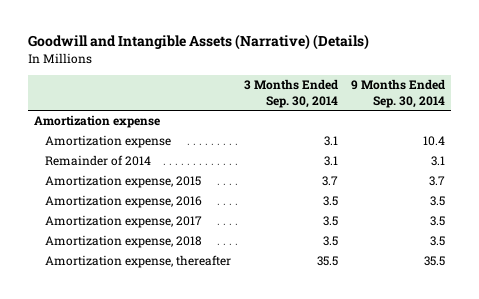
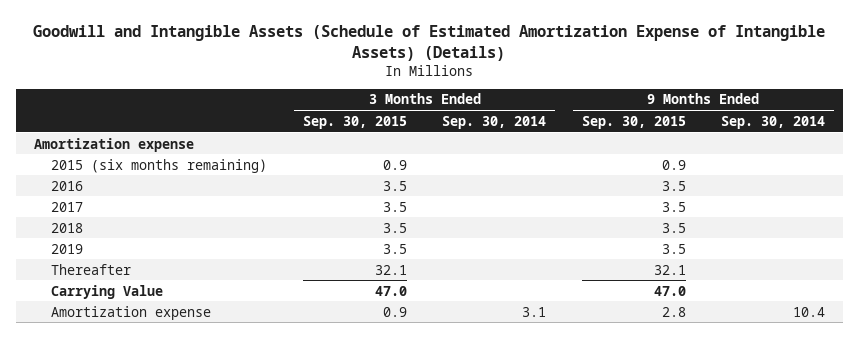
[27,34,369,51] Goodwill and Intangible Assets (Narrative) (Details) -> [33,24,826,61] Goodwill and Intangible Assets (Schedule of Estimated Amortization Expense of Intangible Assets) (Details)
none -> [302,115,407,129] Sep. 30, 2015
none -> [581,115,686,129] Sep. 30, 2015
none -> [51,158,268,173] 2015 (six months remaining)
none -> [51,180,84,191] 2016
none -> [51,201,84,212] 2017
none -> [51,222,84,233] 2018
none -> [51,243,84,254] 2019
none -> [51,263,132,275] Thereafter
none -> [51,284,164,299] Carrying Value
[45,155,152,167] Remainder of 2014 -> none
[45,175,202,189] Amortization expense, 2015 -> none
[45,195,203,209] Amortization expense, 2016 -> none
[45,215,203,229] Amortization expense, 2017 -> none
[45,235,203,249] Amortization expense, 2018 -> none
[45,255,232,269] Amortization expense, thereafter -> none

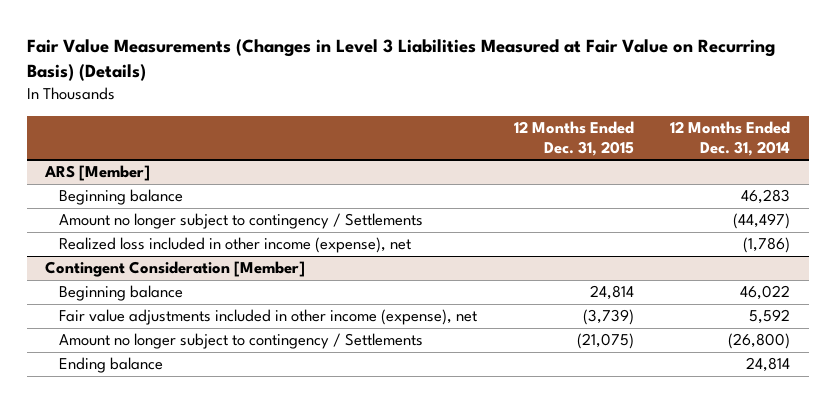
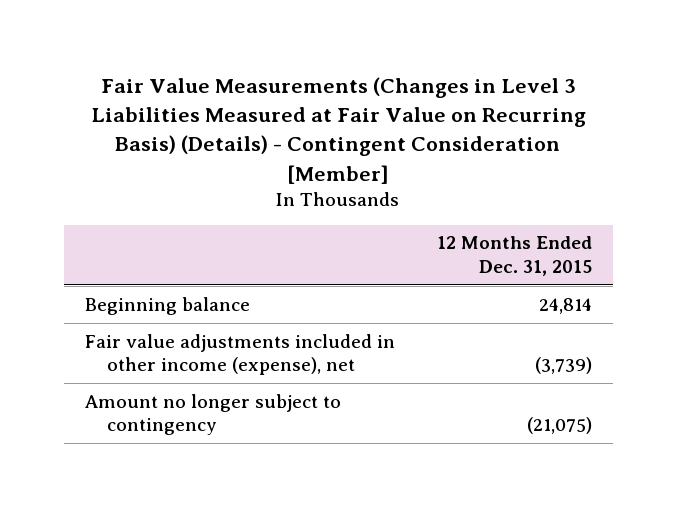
[26,39,775,82] Fair Value Measurements (Changes in Level 3 Liabilities Measured at Fair Value on Recurring Basis) (Details) -> [91,77,587,184] Fair Value Measurements (Changes in Level 3 Liabilities Measured at Fair Value on Recurring Basis) (Details) - Contingent Consideration [Member]
[670,120,791,156] 12 Months Ended Dec. 31, 2014 -> none
[44,165,151,182] ARS [Member] -> none
[58,189,183,206] Beginning balance -> none
[58,213,423,230] Amount no longer subject to contingency / Settlements -> none
[58,237,411,254] Realized loss included in other income (expense), net -> none
[45,261,306,278] Contingent Consideration [Member] -> none
[58,357,163,374] Ending balance -> none
[58,333,423,350] Amount no longer subject to contingency / Settlements -> [84,393,341,436] Amount no longer subject to contingency

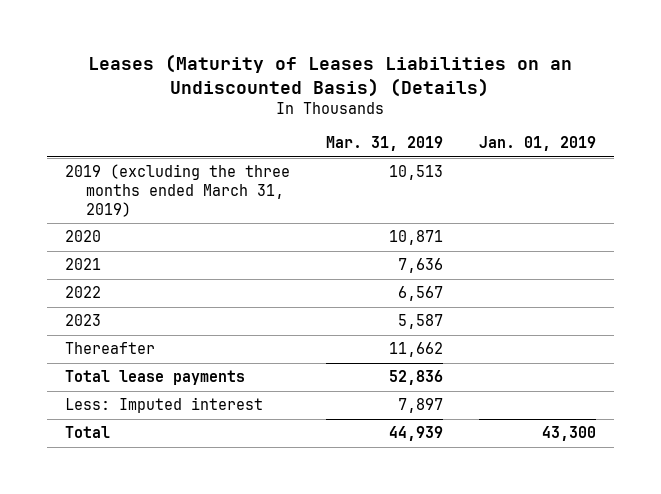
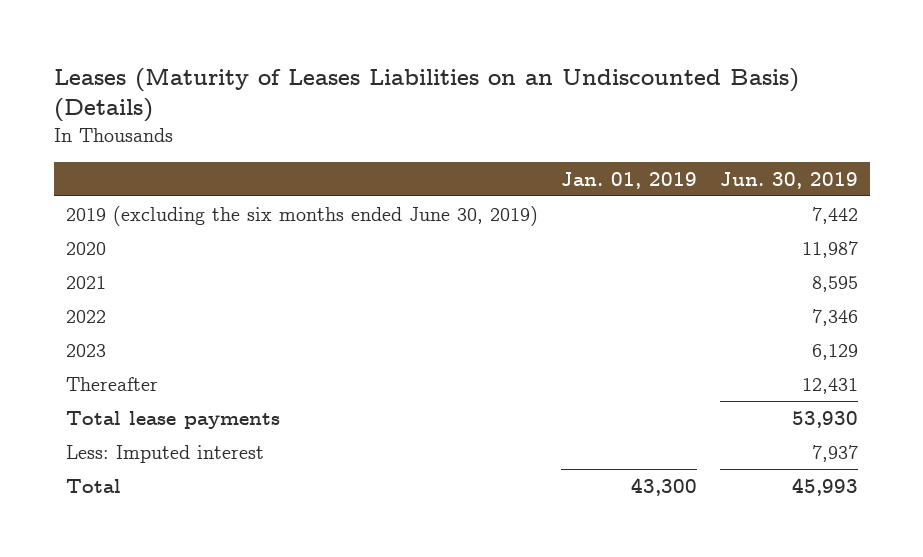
[325,136,443,152] Mar. 31, 2019 -> none
none -> [719,171,858,189] Jun. 30, 2019
[64,164,290,217] 2019 (excluding the three months ended March 31, 2019) -> [65,205,538,226] 2019 (excluding the six months ended June 30, 2019)

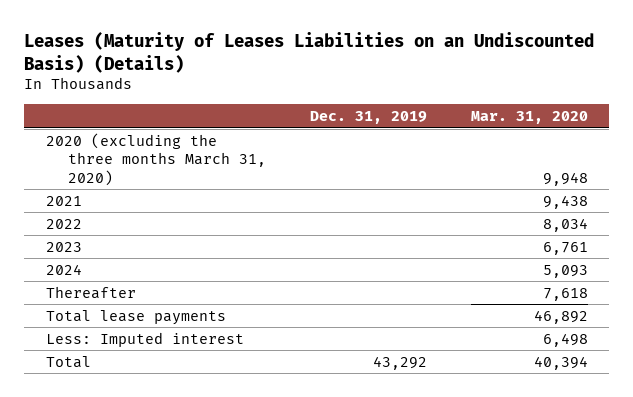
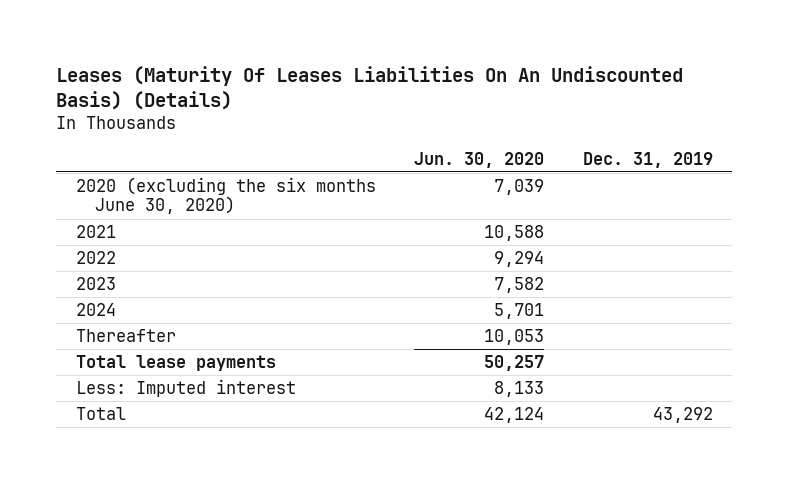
[23,31,594,73] Leases (Maturity of Leases Liabilities on an Undiscounted Basis) (Details) -> [56,65,684,111] Leases (Maturity Of Leases Liabilities On An Undiscounted Basis) (Details)
[470,111,588,125] Mar. 31, 2020 -> none
none -> [414,151,545,168] Jun. 30, 2020
[45,132,267,186] 2020 (excluding the three months March 31, 2020) -> [75,177,376,215] 2020 (excluding the six months June 30, 2020)

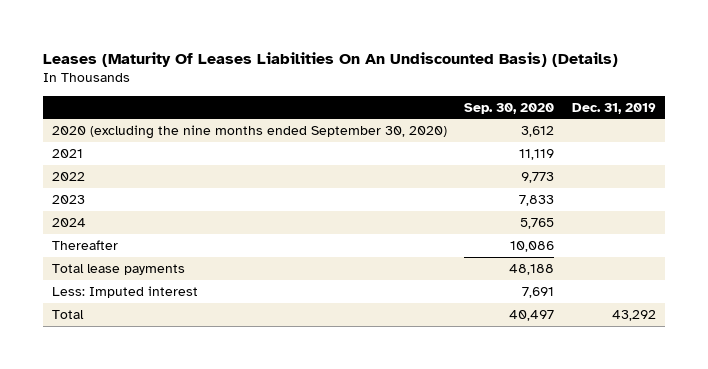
[414,151,545,168] Jun. 30, 2020 -> none
none -> [464,102,555,114] Sep. 30, 2020
[75,177,376,215] 2020 (excluding the six months June 30, 2020) -> [51,124,447,139] 2020 (excluding the nine months ended September 30, 2020)

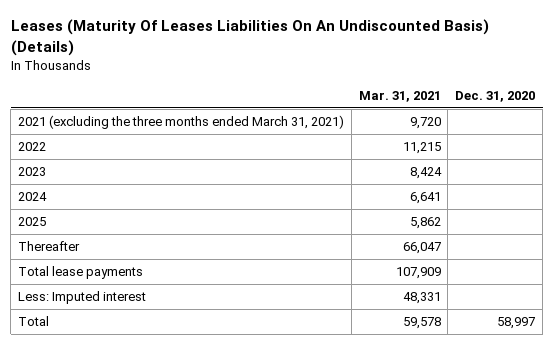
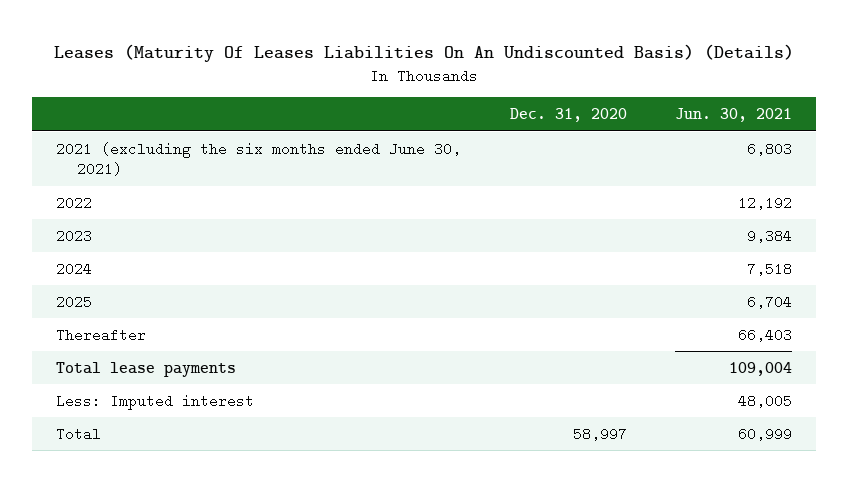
[358,91,441,103] Mar. 31, 2021 -> none
none -> [674,108,792,123] Jun. 30, 2021
[18,115,345,130] 2021 (excluding the three months ended March 31, 2021) -> [56,141,462,177] 2021 (excluding the six months ended June 30, 2021)

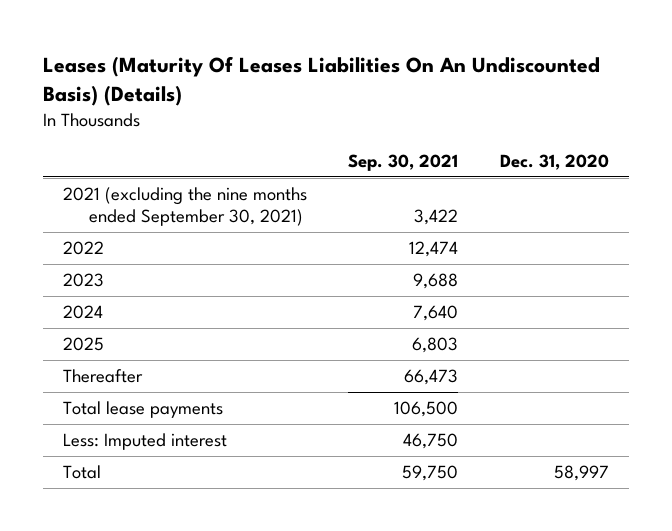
[674,108,792,123] Jun. 30, 2021 -> none
none -> [348,154,459,172] Sep. 30, 2021
[56,141,462,177] 2021 (excluding the six months ended June 30, 2021) -> [63,187,308,227] 2021 (excluding the nine months ended September 30, 2021)

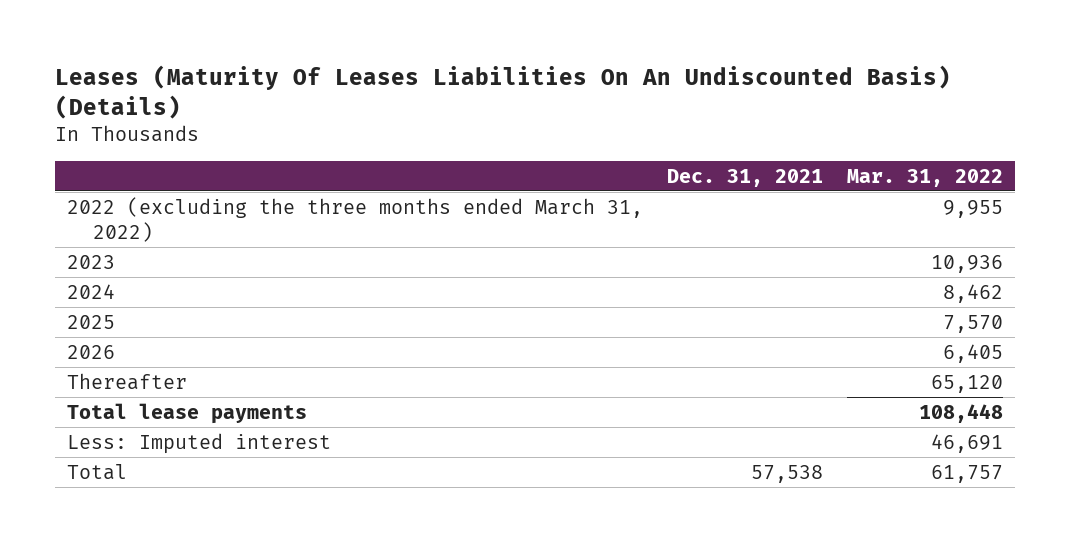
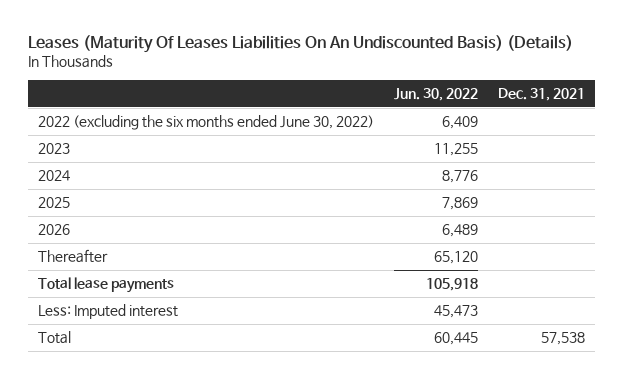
[847,168,1004,187] Mar. 31, 2022 -> none
none -> [393,88,478,102] Jun. 30, 2022
[67,196,644,242] 2022 (excluding the three months ended March 31, 2022) -> [37,115,374,131] 2022 (excluding the six months ended June 30, 2022)

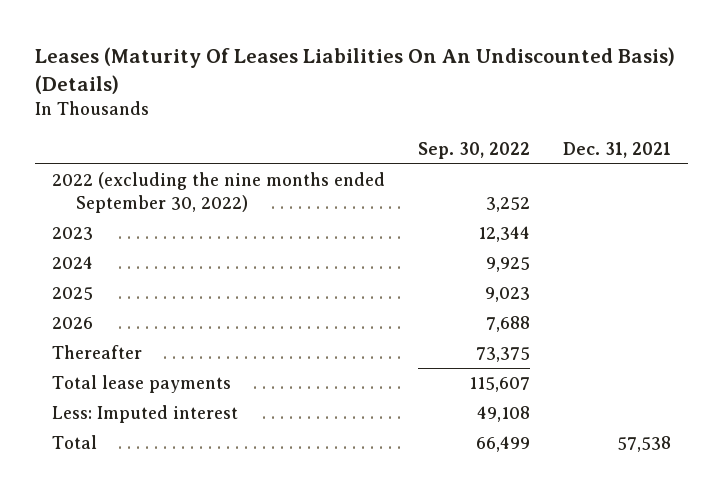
[393,88,478,102] Jun. 30, 2022 -> none
none -> [418,141,531,159] Sep. 30, 2022
[37,115,374,131] 2022 (excluding the six months ended June 30, 2022) -> [51,172,385,213] 2022 (excluding the nine months ended September 30, 2022)

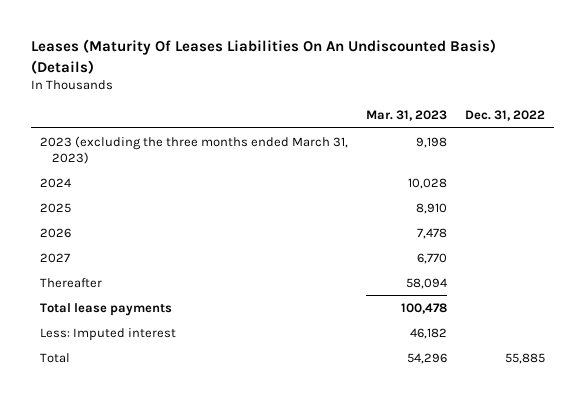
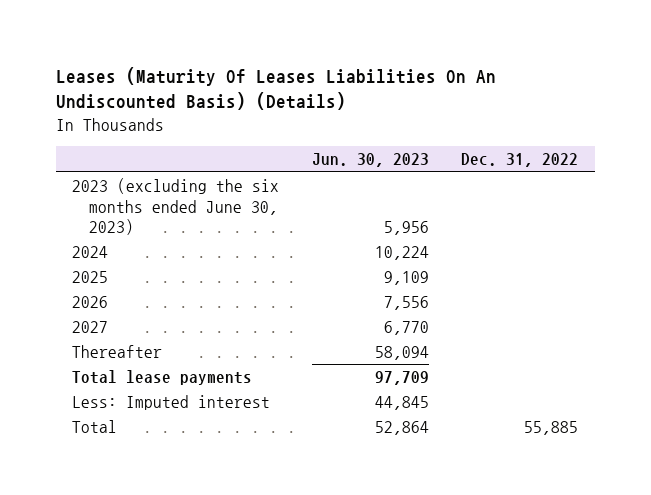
[365,110,447,122] Mar. 31, 2023 -> none
none -> [311,153,429,168] Jun. 30, 2023
[39,135,348,164] 2023 (excluding the three months ended March 31, 2023) -> [72,177,280,236] 2023 (excluding the six months ended June 30, 2023)

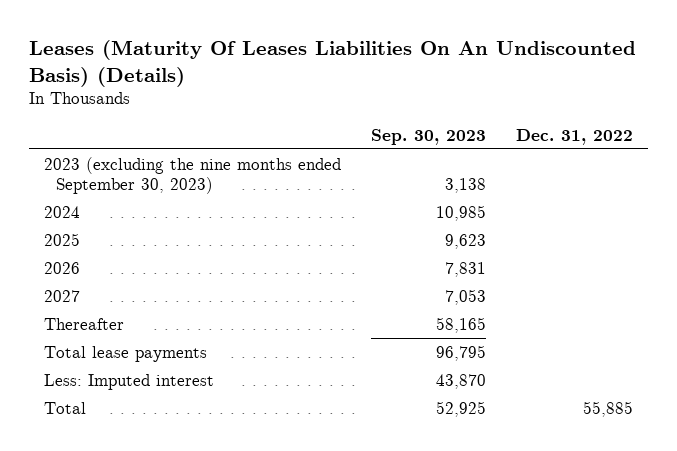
[311,153,429,168] Jun. 30, 2023 -> none
none -> [371,128,487,145] Sep. 30, 2023
[72,177,280,236] 2023 (excluding the six months ended June 30, 2023) -> [44,156,342,194] 2023 (excluding the nine months ended September 30, 2023)

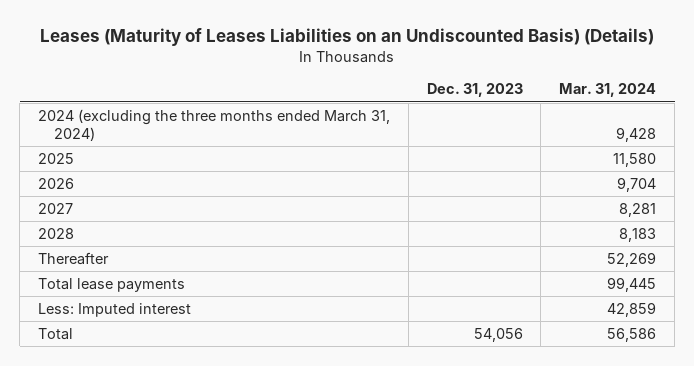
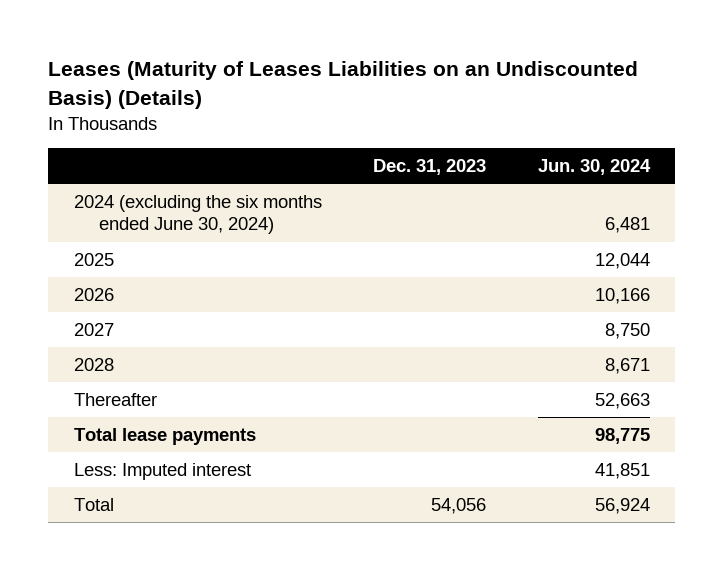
[559,83,657,98] Mar. 31, 2024 -> none
none -> [537,158,651,175] Jun. 30, 2024
[38,108,391,142] 2024 (excluding the three months ended March 31, 2024) -> [73,194,322,235] 2024 (excluding the six months ended June 30, 2024)

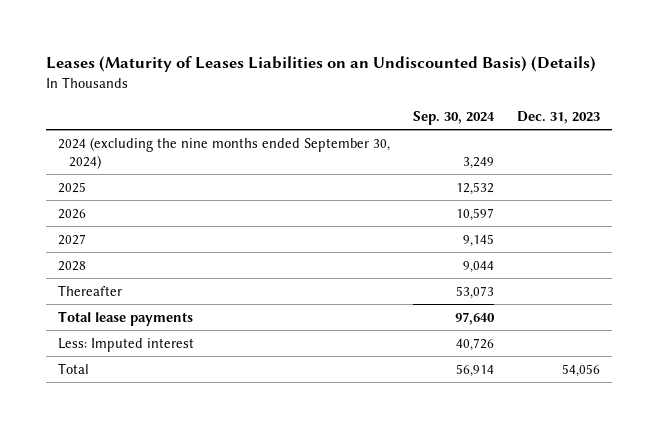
[537,158,651,175] Jun. 30, 2024 -> none
none -> [412,110,495,125] Sep. 30, 2024
[73,194,322,235] 2024 (excluding the six months ended June 30, 2024) -> [57,136,390,169] 2024 (excluding the nine months ended September 30, 2024)

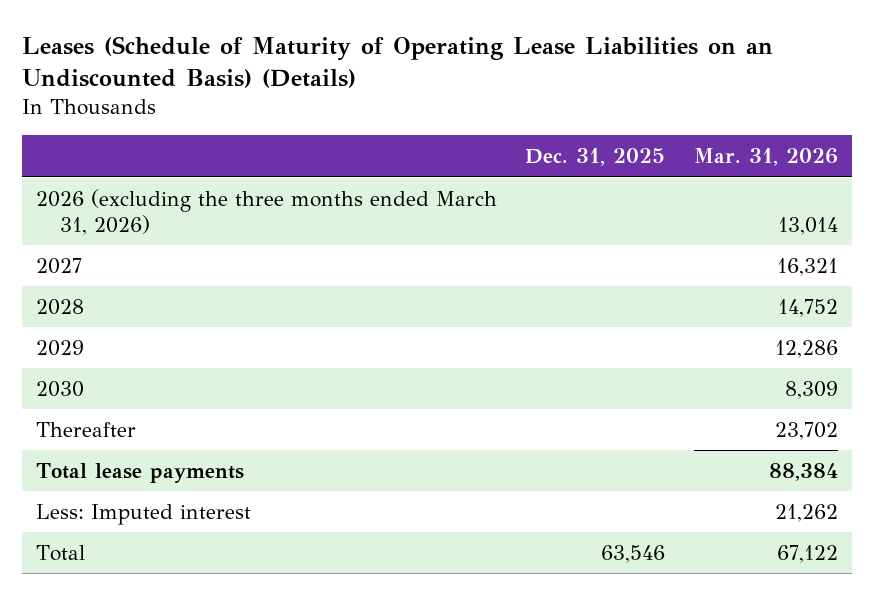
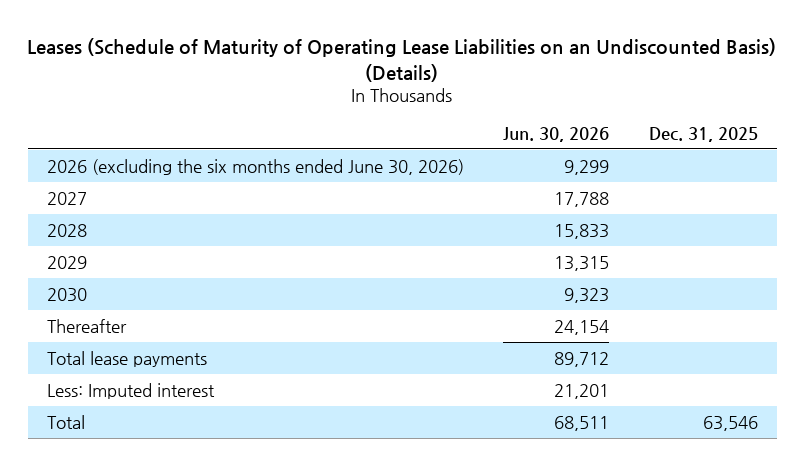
[693,148,838,167] Mar. 31, 2026 -> none
none -> [503,126,610,142] Jun. 30, 2026
[35,188,497,235] 2026 (excluding the three months ended March 31, 2026) -> [47,158,465,175] 2026 (excluding the six months ended June 30, 2026)

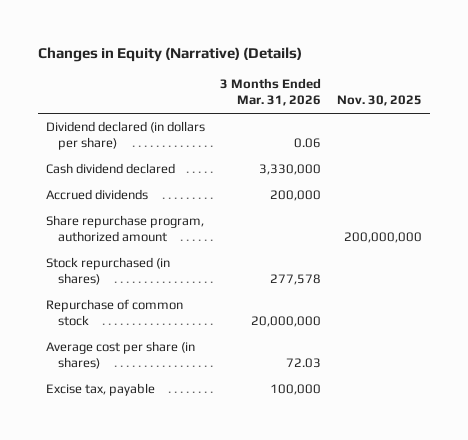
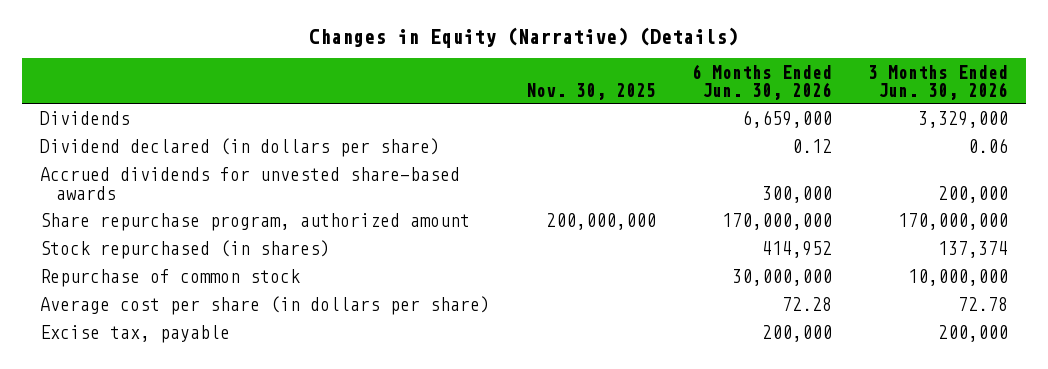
[220,78,322,107] 3 Months Ended Mar. 31, 2026 -> none
none -> [691,63,832,100] 6 Months Ended Jun. 30, 2026
none -> [868,64,1009,100] 3 Months Ended Jun. 30, 2026
none -> [39,111,130,126] Dividends
[45,163,175,175] Cash dividend declared -> none
[45,189,148,201] Accrued dividends -> none
none -> [39,167,460,200] Accrued dividends for unvested share-based awards
[45,341,195,370] Average cost per share (in shares) -> [39,296,490,316] Average cost per share (in dollars per share)

